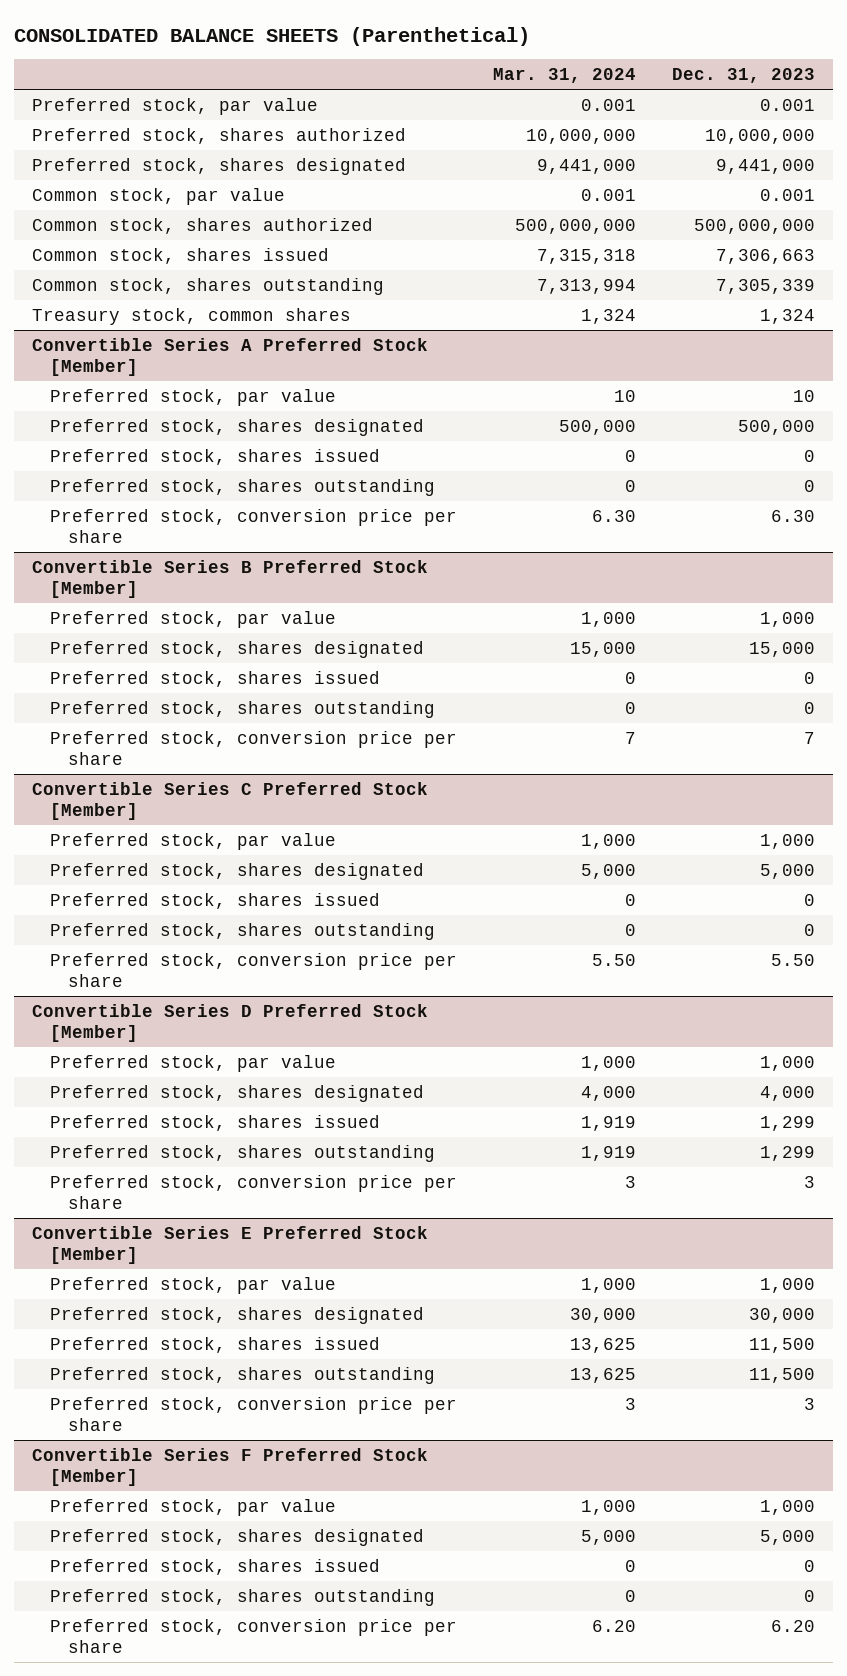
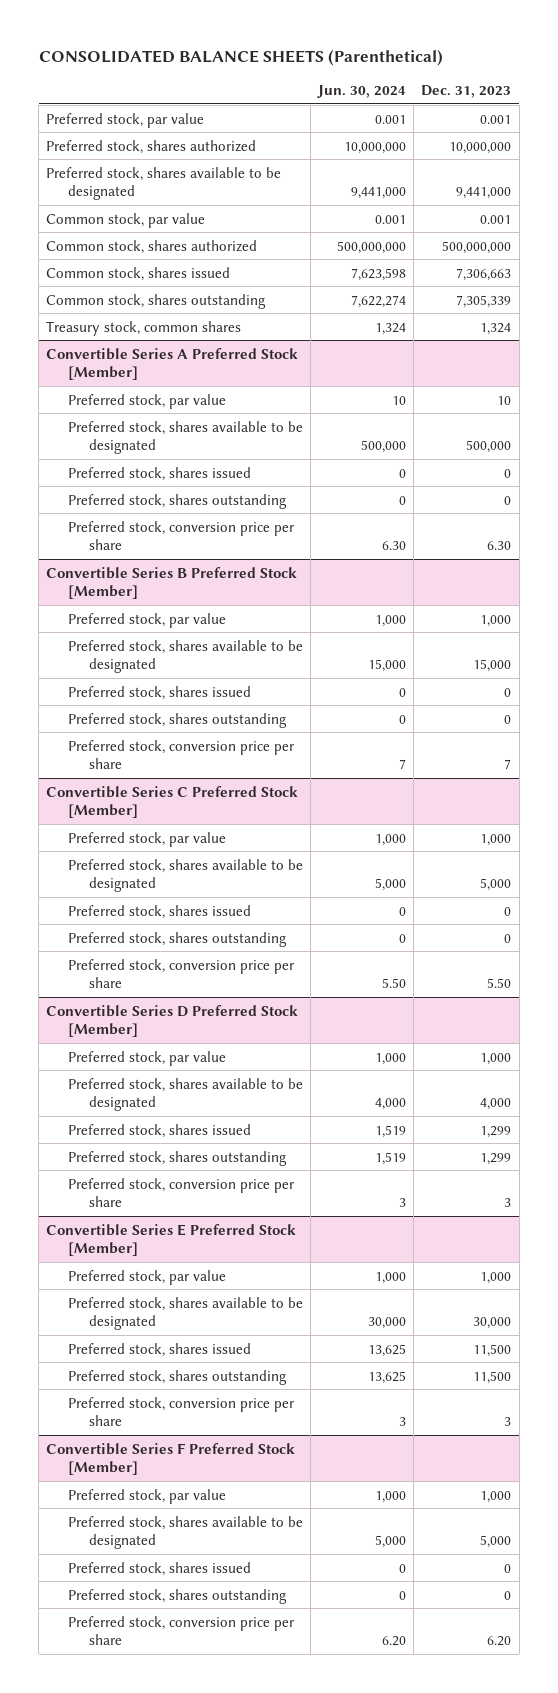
[493,68,637,84] Mar. 31, 2024 -> none
none -> [317,85,407,99] Jun. 30, 2024
[32,157,407,175] Preferred stock, shares designated -> [46,166,282,201] Preferred stock, shares available to be designated
[50,418,425,436] Preferred stock, shares designated -> [67,420,303,455] Preferred stock, shares available to be designated
[50,640,425,658] Preferred stock, shares designated -> [67,639,303,674] Preferred stock, shares available to be designated
[50,862,425,880] Preferred stock, shares designated -> [67,858,303,893] Preferred stock, shares available to be designated
[50,1084,425,1102] Preferred stock, shares designated -> [67,1077,303,1112] Preferred stock, shares available to be designated
[50,1306,425,1324] Preferred stock, shares designated -> [67,1296,303,1331] Preferred stock, shares available to be designated
[50,1528,425,1546] Preferred stock, shares designated -> [67,1515,303,1550] Preferred stock, shares available to be designated

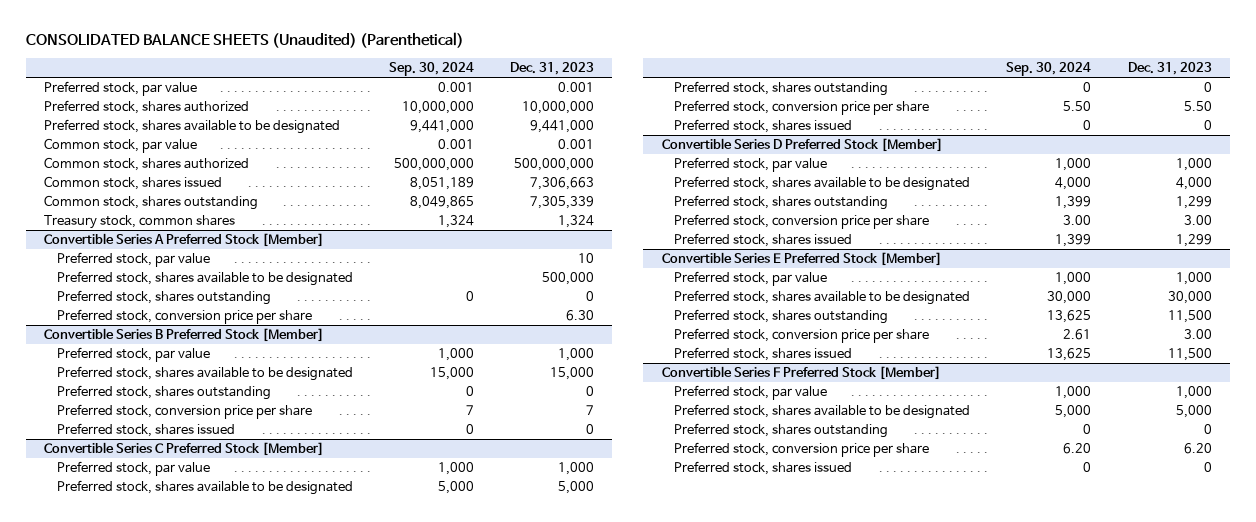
[38,48,443,66] CONSOLIDATED BALANCE SHEETS (Parenthetical) -> [25,32,464,49] CONSOLIDATED BALANCE SHEETS (Unaudited) (Parenthetical)
[317,85,407,99] Jun. 30, 2024 -> none
none -> [388,61,474,76] Sep. 30, 2024
[67,466,251,481] Preferred stock, shares issued -> none
[67,685,251,700] Preferred stock, shares issued -> [56,423,235,438] Preferred stock, shares issued
[67,904,251,919] Preferred stock, shares issued -> [674,119,853,134] Preferred stock, shares issued
[504,1198,512,1208] 3 -> [1183,215,1212,226] 3.00
[67,1123,251,1138] Preferred stock, shares issued -> [674,233,853,248] Preferred stock, shares issued
[504,1417,512,1427] 3 -> [1183,329,1212,340] 3.00
[67,1342,251,1357] Preferred stock, shares issued -> [674,347,853,362] Preferred stock, shares issued
[67,1561,251,1576] Preferred stock, shares issued -> [674,461,853,476] Preferred stock, shares issued

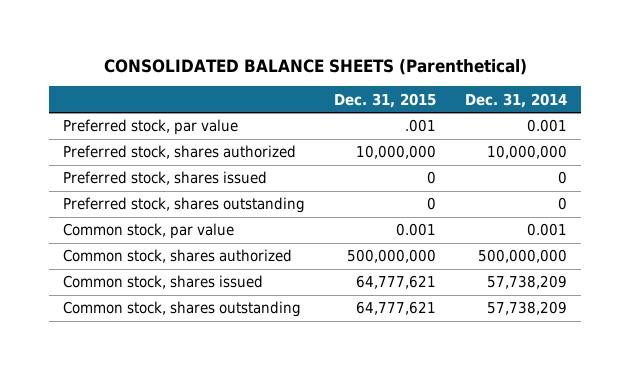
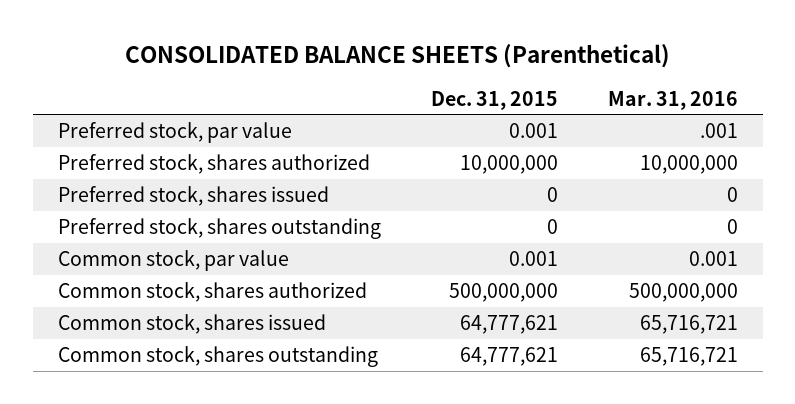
[464,92,567,108] Dec. 31, 2014 -> none
none -> [607,90,738,110] Mar. 31, 2016
[405,119,437,133] .001 -> [508,123,558,139] 0.001

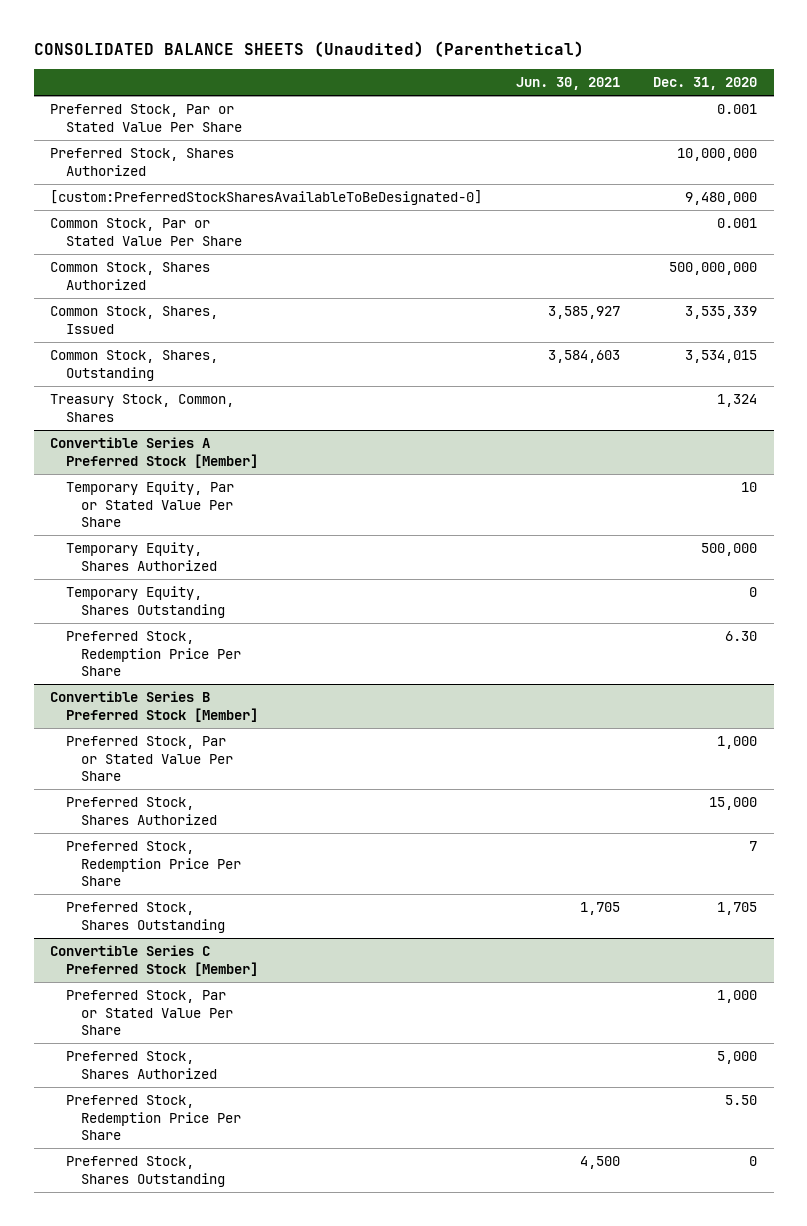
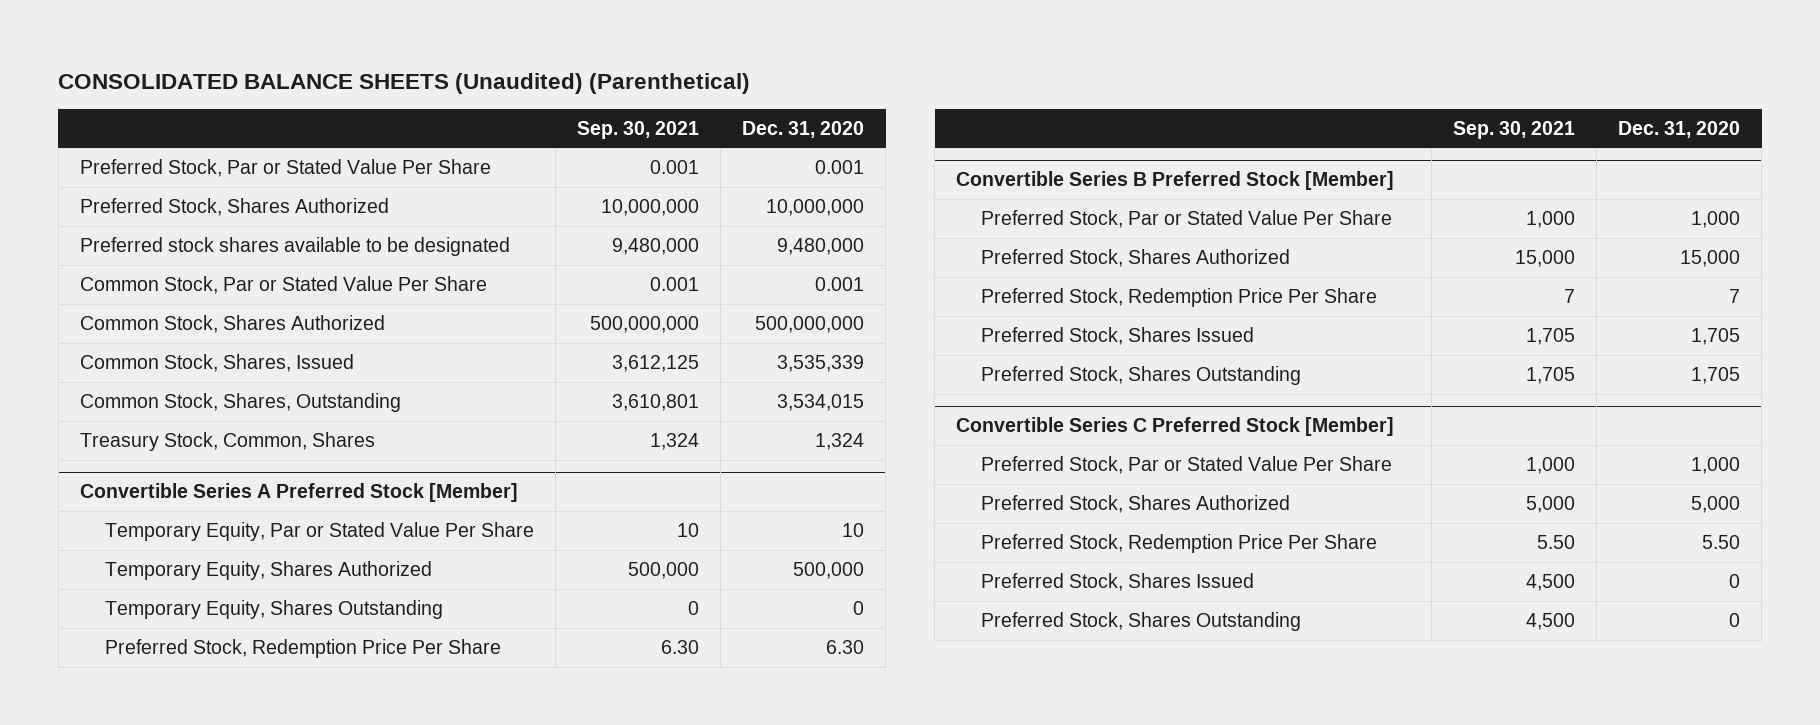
[515,76,620,90] Jun. 30, 2021 -> none
none -> [577,120,700,139] Sep. 30, 2021
[50,190,483,206] [custom:PreferredStockSharesAvailableToBeDesignated-0] -> [79,237,510,257] Preferred stock shares available to be designated
none -> [981,327,1255,346] Preferred Stock, Shares Issued
none -> [981,573,1255,592] Preferred Stock, Shares Issued

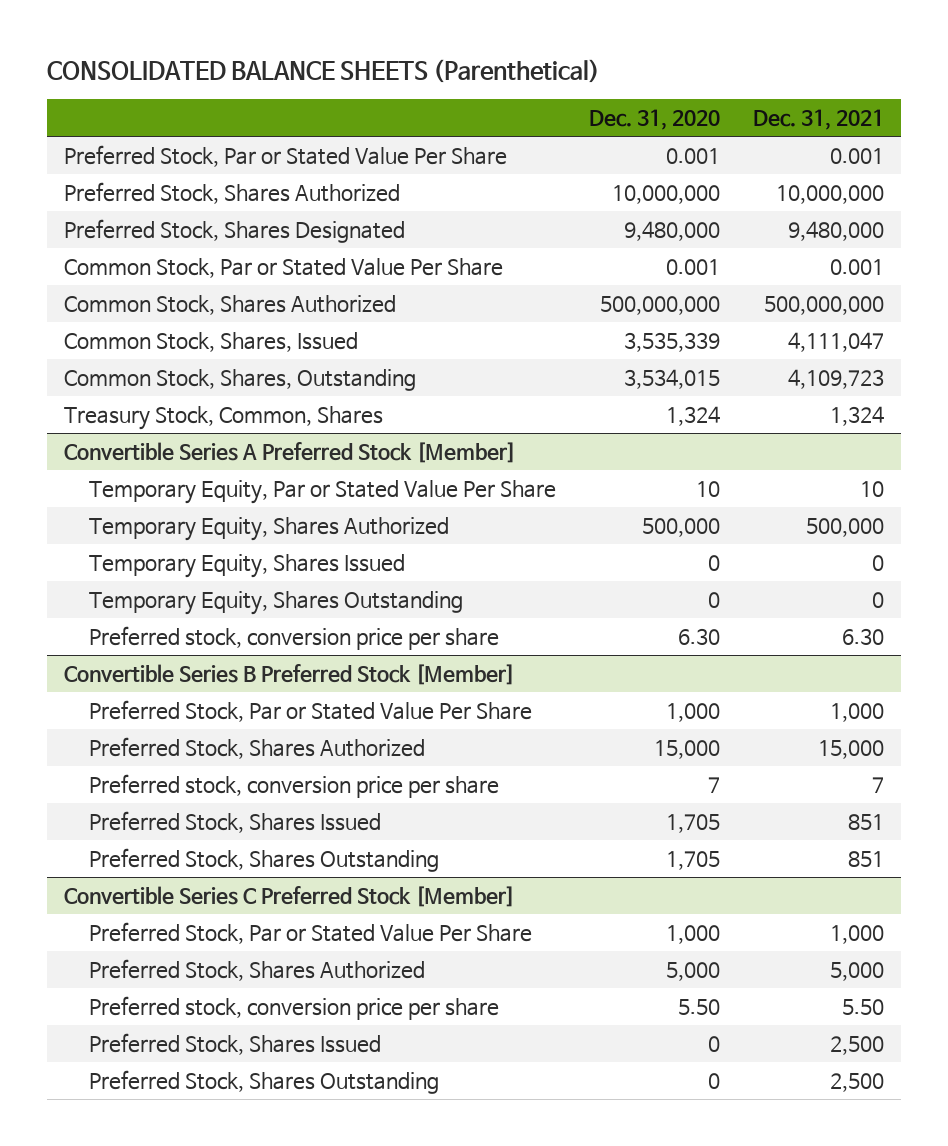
[58,72,751,94] CONSOLIDATED BALANCE SHEETS (Unaudited) (Parenthetical) -> [47,58,601,83] CONSOLIDATED BALANCE SHEETS (Parenthetical)
[577,120,700,139] Sep. 30, 2021 -> none
none -> [753,109,885,131] Dec. 31, 2021
[79,237,510,257] Preferred stock shares available to be designated -> [63,218,405,243] Preferred Stock, Shares Designated
none -> [88,553,405,578] Temporary Equity, Shares Issued
[105,639,502,659] Preferred Stock, Redemption Price Per Share -> [88,625,499,650] Preferred stock, conversion price per share
[981,288,1378,308] Preferred Stock, Redemption Price Per Share -> [88,773,499,798] Preferred stock, conversion price per share
[981,534,1378,554] Preferred Stock, Redemption Price Per Share -> [88,995,499,1020] Preferred stock, conversion price per share

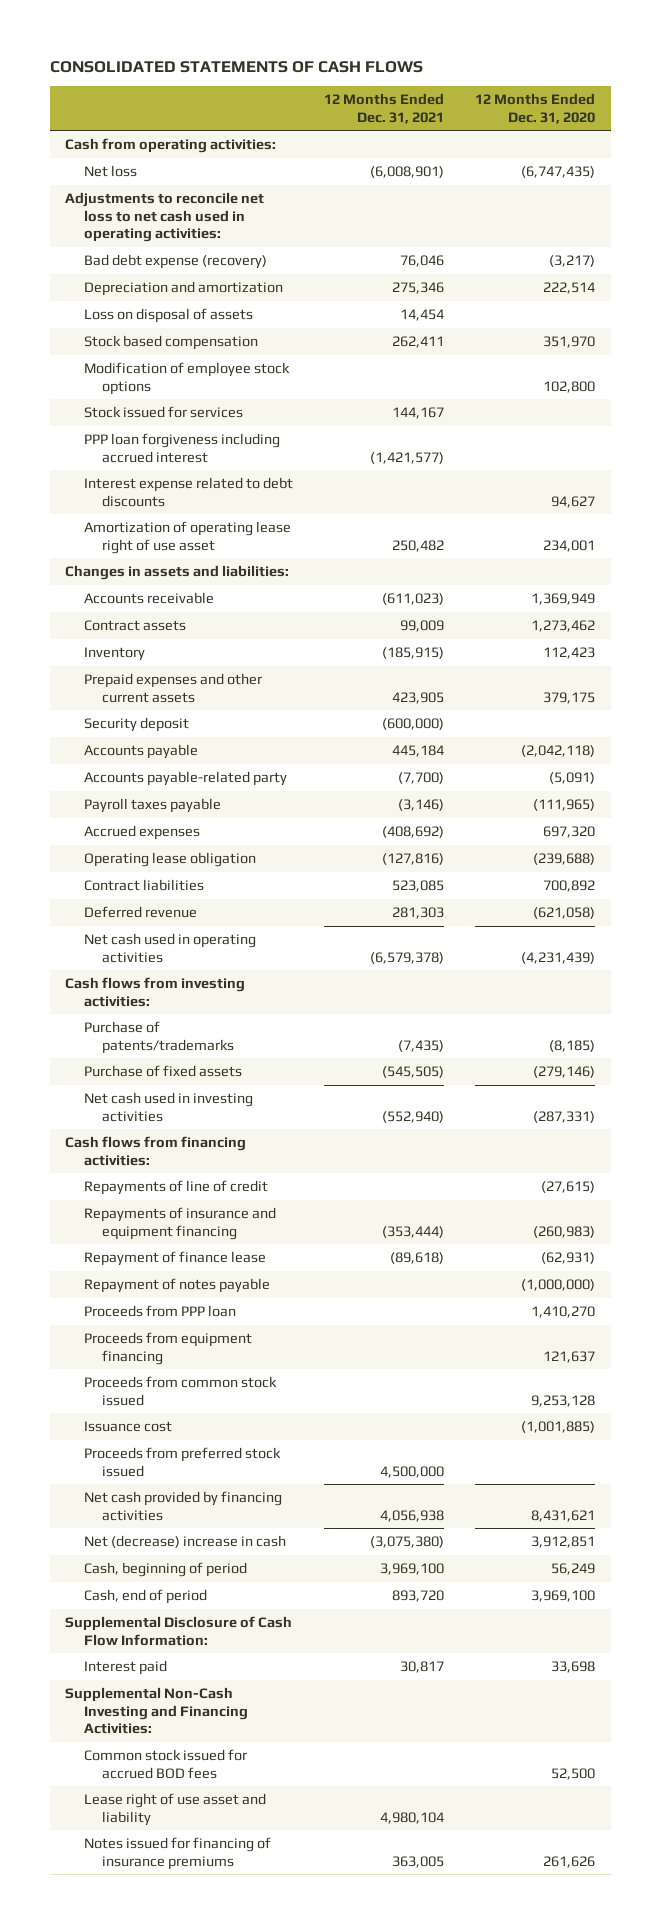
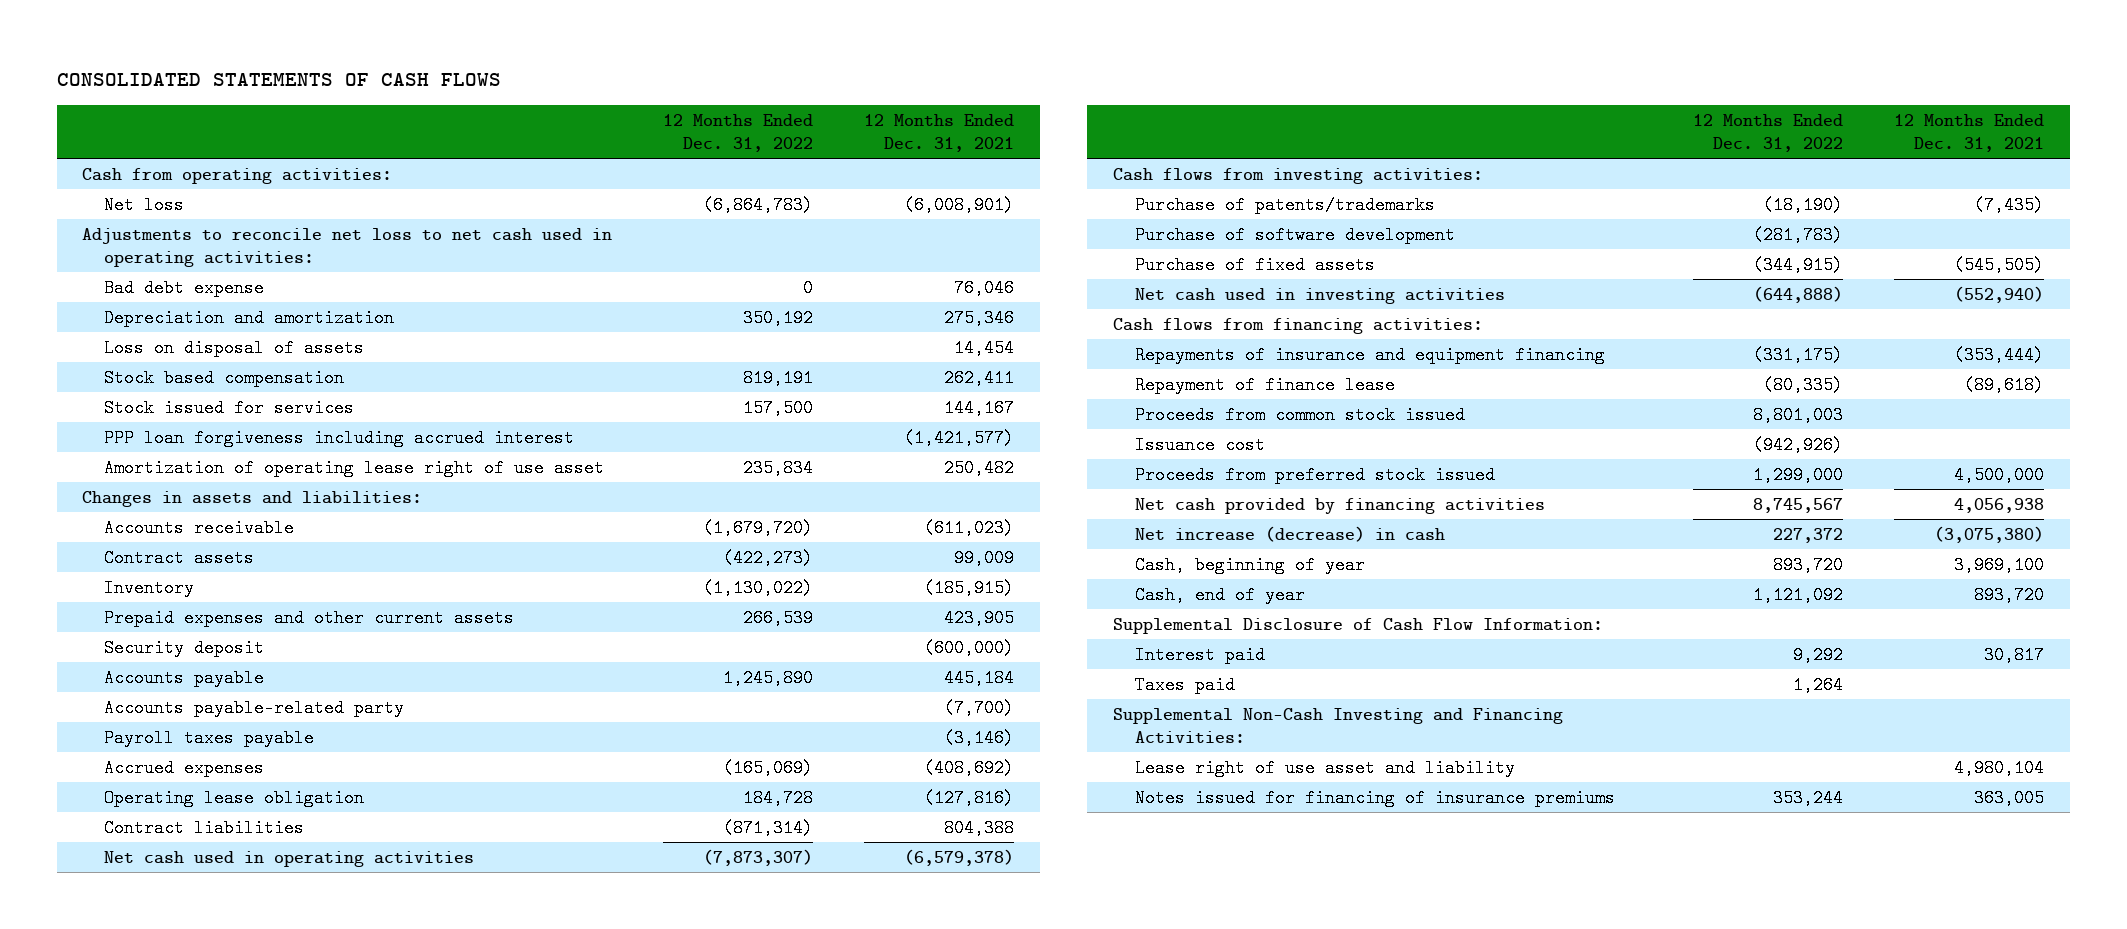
[475,93,596,124] 12 Months Ended Dec. 31, 2020 -> none
none -> [663,113,814,153] 12 Months Ended Dec. 31, 2022
[83,253,267,269] Bad debt expense (recovery) -> [104,278,265,297] Bad debt expense
[83,361,290,395] Modification of employee stock options -> none
[83,476,293,507] Interest expense related to debt discounts -> none
[83,905,197,918] Deferred revenue -> none
[391,879,444,892] 523,085 -> [944,818,1015,837] 804,388
none -> [1134,225,1455,244] Purchase of software development
[83,1179,268,1195] Repayments of line of credit -> none
[83,1277,270,1293] Repayment of notes payable -> none
[83,1304,236,1317] Proceeds from PPP loan -> none
[83,1331,252,1365] Proceeds from equipment financing -> none
[83,1534,286,1548] Net (decrease) increase in cash -> [1134,525,1445,542] Net increase (decrease) in cash
[83,1561,247,1577] Cash, beginning of period -> [1134,555,1365,574] Cash, beginning of year
[83,1588,207,1604] Cash, end of period -> [1134,585,1305,604] Cash, end of year
none -> [1134,675,1235,694] Taxes paid
[83,1748,247,1779] Common stock issued for accrued BOD fees -> none

